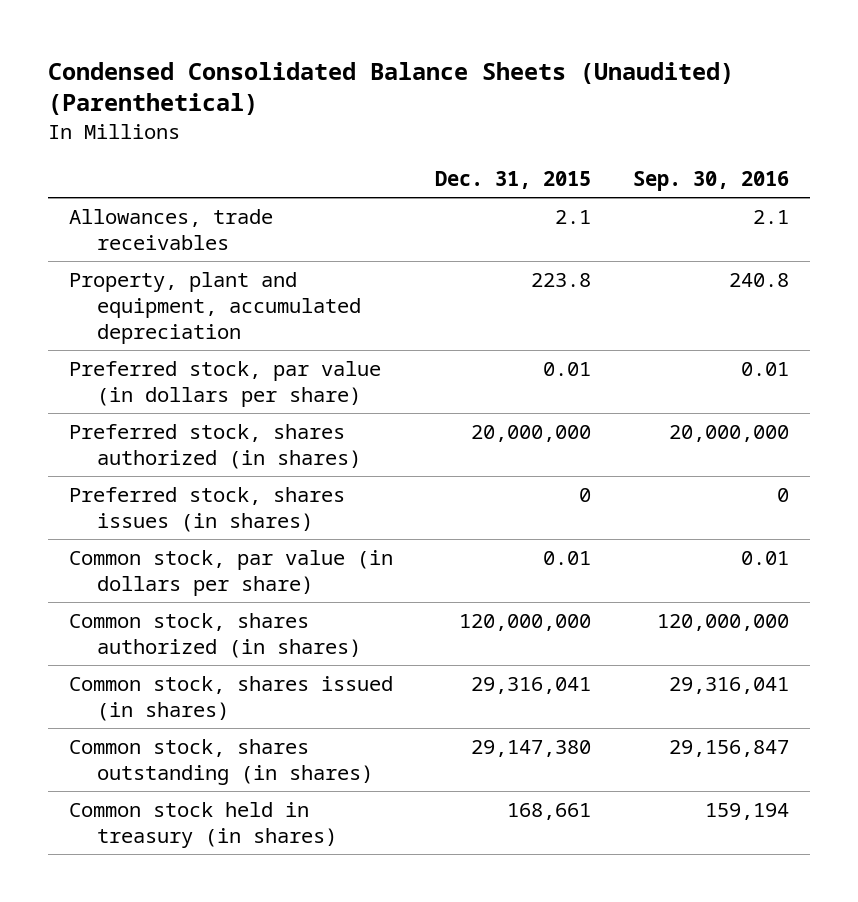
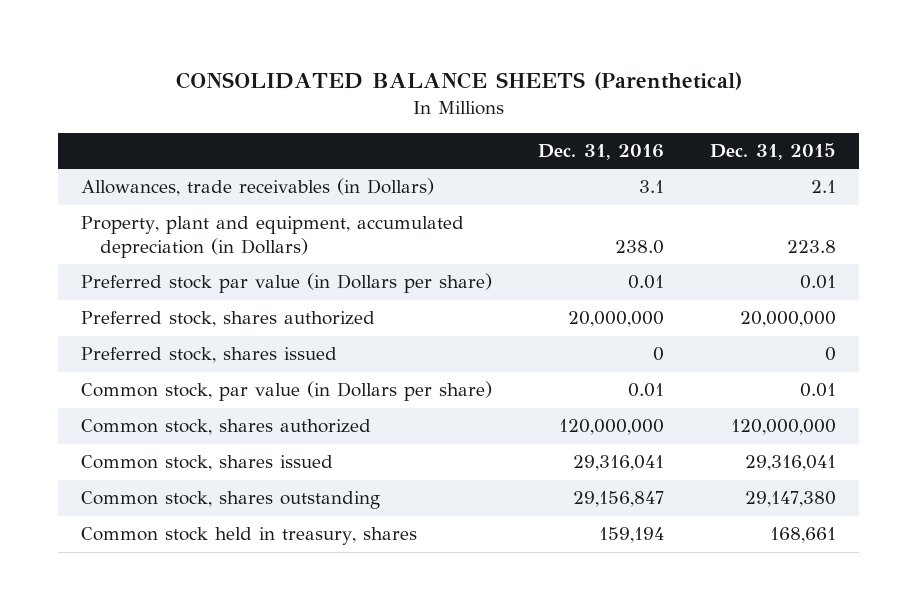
[47,61,734,116] Condensed Consolidated Balance Sheets (Unaudited) (Parenthetical) -> [175,71,742,90] CONSOLIDATED BALANCE SHEETS (Parenthetical)
[633,170,790,191] Sep. 30, 2016 -> none
none -> [538,144,665,161] Dec. 31, 2016
[68,209,273,250] Allowances, trade receivables -> [81,178,435,197] Allowances, trade receivables (in Dollars)
[68,272,361,344] Property, plant and equipment, accumulated depreciation -> [81,216,465,258] Property, plant and equipment, accumulated depreciation (in Dollars)
[68,361,381,407] Preferred stock, par value (in dollars per share) -> [81,273,493,294] Preferred stock par value (in Dollars per share)
[68,424,361,469] Preferred stock, shares authorized (in shares) -> [81,311,376,328] Preferred stock, shares authorized
[68,487,345,532] Preferred stock, shares issues (in shares) -> [81,347,338,364] Preferred stock, shares issued
[68,550,393,596] Common stock, par value (in dollars per share) -> [81,381,493,402] Common stock, par value (in Dollars per share)
[68,613,361,658] Common stock, shares authorized (in shares) -> [81,419,372,436] Common stock, shares authorized
[68,676,393,721] Common stock, shares issued (in shares) -> [81,455,334,472] Common stock, shares issued
[68,739,373,785] Common stock, shares outstanding (in shares) -> [81,491,381,510] Common stock, shares outstanding
[68,802,337,848] Common stock held in treasury (in shares) -> [81,527,418,546] Common stock held in treasury, shares

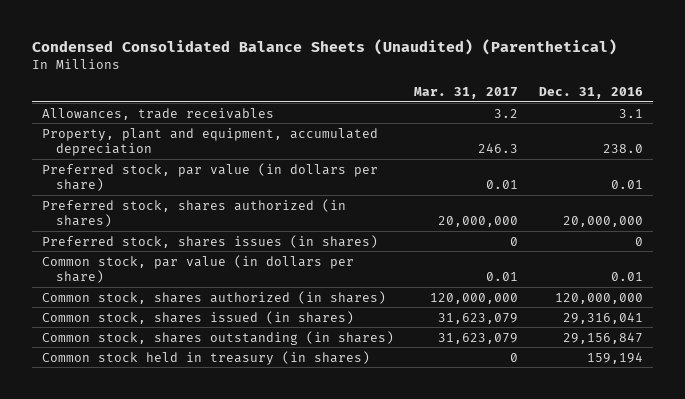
[175,71,742,90] CONSOLIDATED BALANCE SHEETS (Parenthetical) -> [31,38,617,55] Condensed Consolidated Balance Sheets (Unaudited) (Parenthetical)
[710,143,837,161] Dec. 31, 2015 -> none
none -> [414,87,519,100] Mar. 31, 2017
[81,178,435,197] Allowances, trade receivables (in Dollars) -> [42,107,275,120] Allowances, trade receivables
[81,216,465,258] Property, plant and equipment, accumulated depreciation (in Dollars) -> [42,127,379,157] Property, plant and equipment, accumulated depreciation
[81,273,493,294] Preferred stock par value (in Dollars per share) -> [42,162,379,192] Preferred stock, par value (in dollars per share)
[81,311,376,328] Preferred stock, shares authorized -> [42,198,347,228] Preferred stock, shares authorized (in shares)
[81,347,338,364] Preferred stock, shares issued -> [42,234,379,248] Preferred stock, shares issues (in shares)
[81,381,493,402] Common stock, par value (in Dollars per share) -> [42,254,355,284] Common stock, par value (in dollars per share)
[81,419,372,436] Common stock, shares authorized -> [42,290,387,304] Common stock, shares authorized (in shares)
[81,455,334,472] Common stock, shares issued -> [42,310,355,324] Common stock, shares issued (in shares)
[81,491,381,510] Common stock, shares outstanding -> [42,330,395,345] Common stock, shares outstanding (in shares)
[81,527,418,546] Common stock held in treasury, shares -> [42,350,371,365] Common stock held in treasury (in shares)

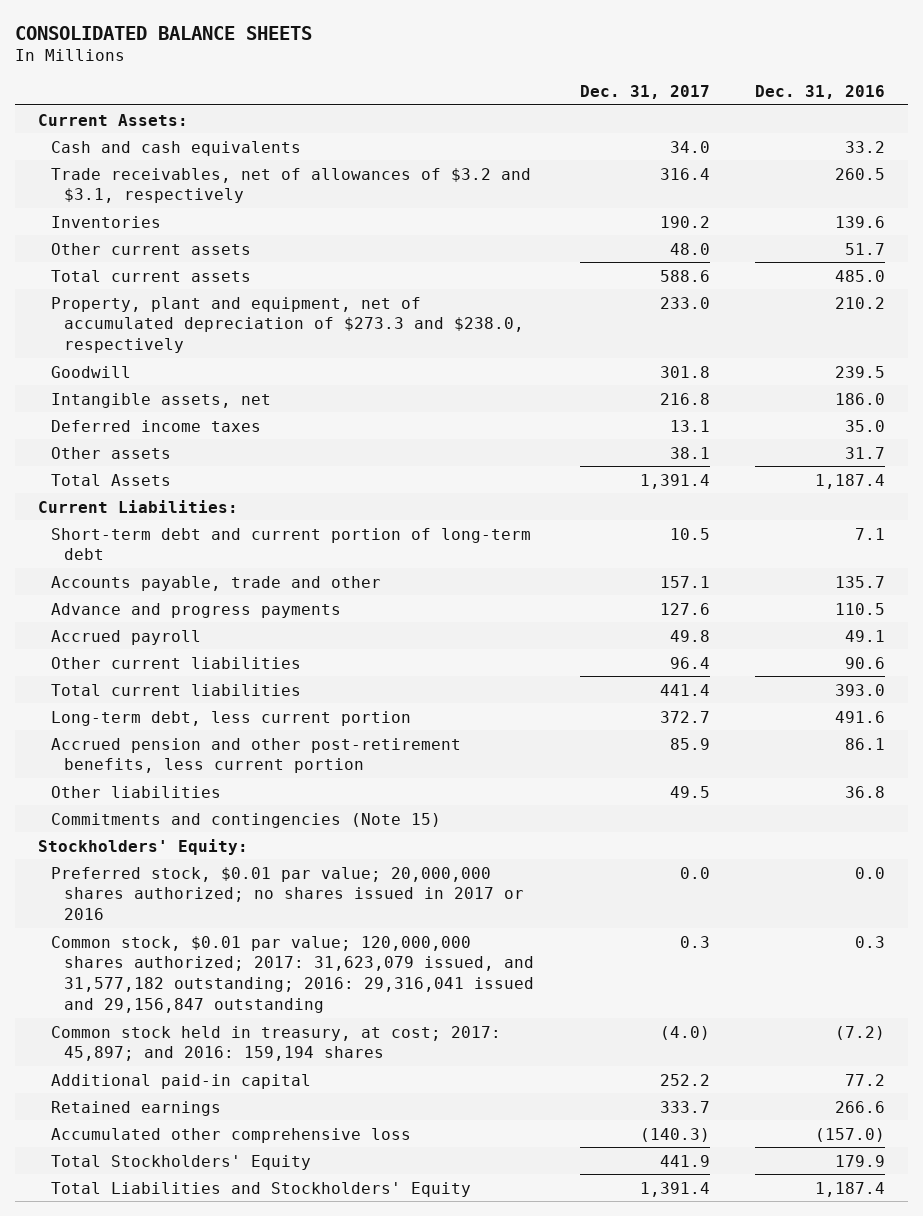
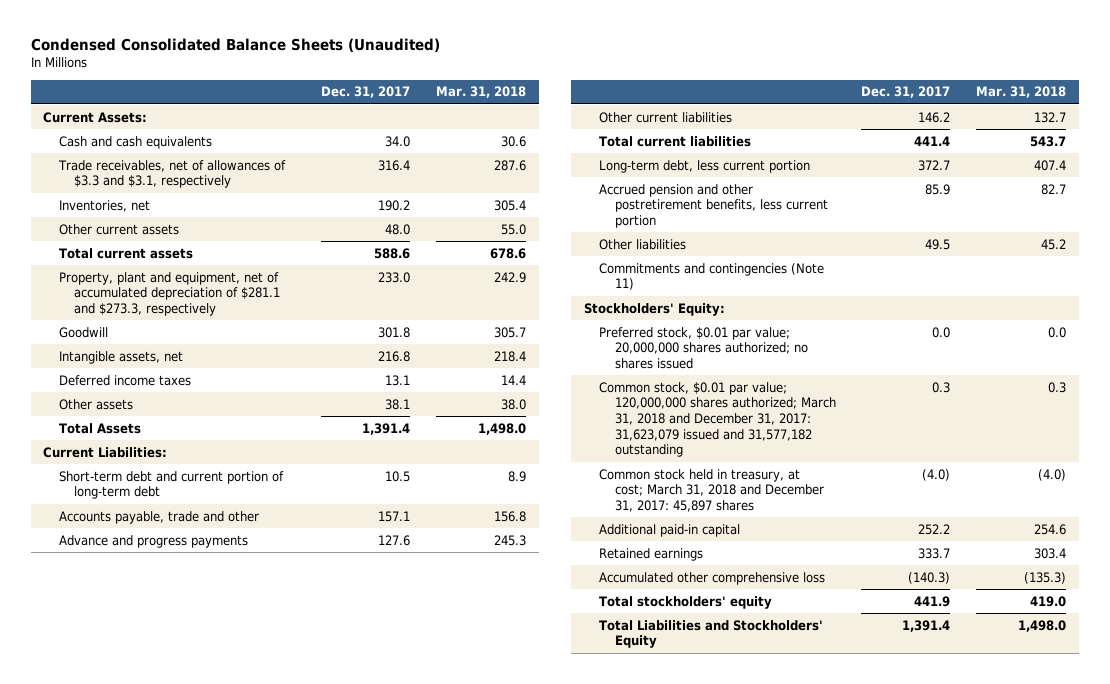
[14,25,312,40] CONSOLIDATED BALANCE SHEETS -> [30,38,440,53] Condensed Consolidated Balance Sheets (Unaudited)
[755,84,886,99] Dec. 31, 2016 -> none
none -> [436,86,527,99] Mar. 31, 2018
[50,167,531,204] Trade receivables, net of allowances of $3.2 and $3.1, respectively -> [57,159,286,189] Trade receivables, net of allowances of $3.3 and $3.1, respectively
[50,215,161,228] Inventories -> [58,199,150,212] Inventories, net
[50,296,524,353] Property, plant and equipment, net of accumulated depreciation of $273.3 and $238.0, respectively -> [58,271,281,316] Property, plant and equipment, net of accumulated depreciation of $281.1 and $273.3, respectively
[50,629,201,645] Accrued payroll -> none
[669,656,710,669] 96.4 -> [918,111,951,123] 146.2
[50,737,461,774] Accrued pension and other post-retirement benefits, less current portion -> [599,183,828,228] Accrued pension and other postretirement benefits, less current portion
[50,812,441,828] Commitments and contingencies (Note 15) -> [599,262,825,291] Commitments and contingencies (Note 11)
[50,866,524,920] Preferred stock, $0.01 par value; 20,000,000 shares authorized; no shares issued in 2017 or 2016 -> [599,326,808,369] Preferred stock, $0.01 par value; 20,000,000 shares authorized; no shares issued
[50,935,534,1013] Common stock, $0.01 par value; 120,000,000 shares authorized; 2017: 31,623,079 issued, and 31,577,182 outstanding; 2016: 29,316,041 issued and 29,156,847 outstanding -> [599,381,836,458] Common stock, $0.01 par value; 120,000,000 shares authorized; March 31, 2018 and December 31, 2017: 31,623,079 issued and 31,577,182 outstanding
[50,1025,501,1062] Common stock held in treasury, at cost; 2017: 45,897; and 2016: 159,194 shares -> [599,468,824,512] Common stock held in treasury, at cost; March 31, 2018 and December 31, 2017: 45,897 shares
[50,1154,311,1170] Total Stockholders' Equity -> [599,595,773,609] Total stockholders' equity

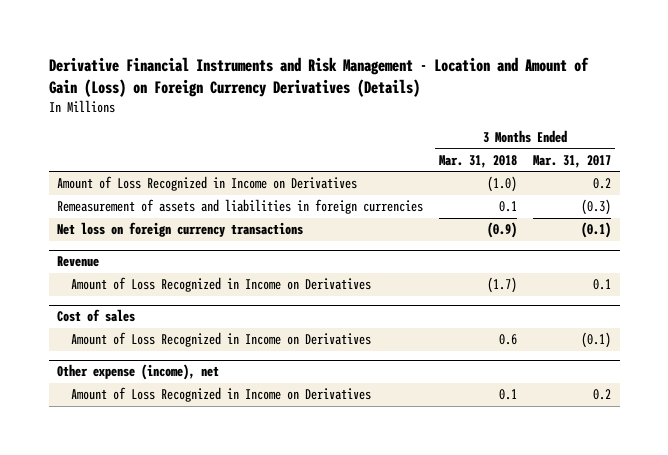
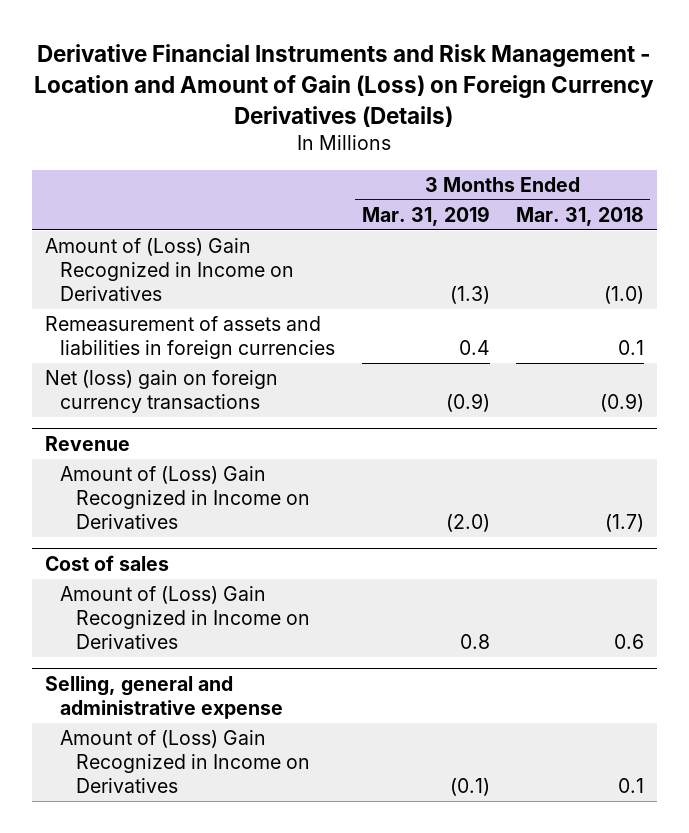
[533,155,612,169] Mar. 31, 2017 -> none
none -> [361,205,490,226] Mar. 31, 2019
[56,176,357,192] Amount of Loss Recognized in Income on Derivatives -> [44,238,295,301] Amount of (Loss) Gain Recognized in Income on Derivatives
[56,222,303,238] Net loss on foreign currency transactions -> [44,370,278,413] Net (loss) gain on foreign currency transactions
[71,277,372,293] Amount of Loss Recognized in Income on Derivatives -> [60,466,310,529] Amount of (Loss) Gain Recognized in Income on Derivatives
[71,332,372,348] Amount of Loss Recognized in Income on Derivatives -> [60,586,310,649] Amount of (Loss) Gain Recognized in Income on Derivatives
[56,364,219,381] Other expense (income), net -> [44,676,284,719] Selling, general and administrative expense
[71,387,372,403] Amount of Loss Recognized in Income on Derivatives -> [60,730,310,793] Amount of (Loss) Gain Recognized in Income on Derivatives

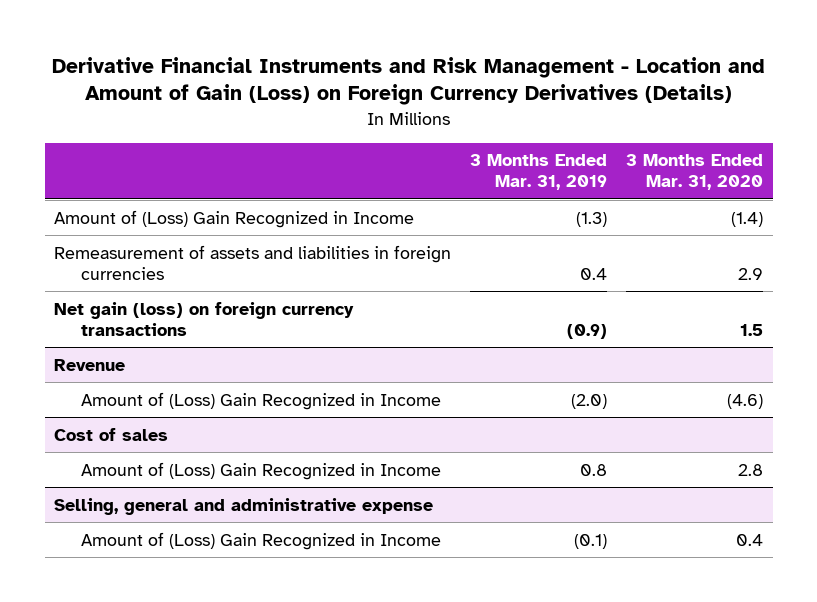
[515,206,644,226] Mar. 31, 2018 -> none
none -> [626,154,764,191] 3 Months Ended Mar. 31, 2020
[44,238,295,301] Amount of (Loss) Gain Recognized in Income on Derivatives -> [54,209,415,228] Amount of (Loss) Gain Recognized in Income
[44,370,278,413] Net (loss) gain on foreign currency transactions -> [54,301,355,336] Net gain (loss) on foreign currency transactions
[60,466,310,529] Amount of (Loss) Gain Recognized in Income on Derivatives -> [80,391,441,410] Amount of (Loss) Gain Recognized in Income
[60,586,310,649] Amount of (Loss) Gain Recognized in Income on Derivatives -> [80,461,441,480] Amount of (Loss) Gain Recognized in Income
[60,730,310,793] Amount of (Loss) Gain Recognized in Income on Derivatives -> [80,531,441,550] Amount of (Loss) Gain Recognized in Income

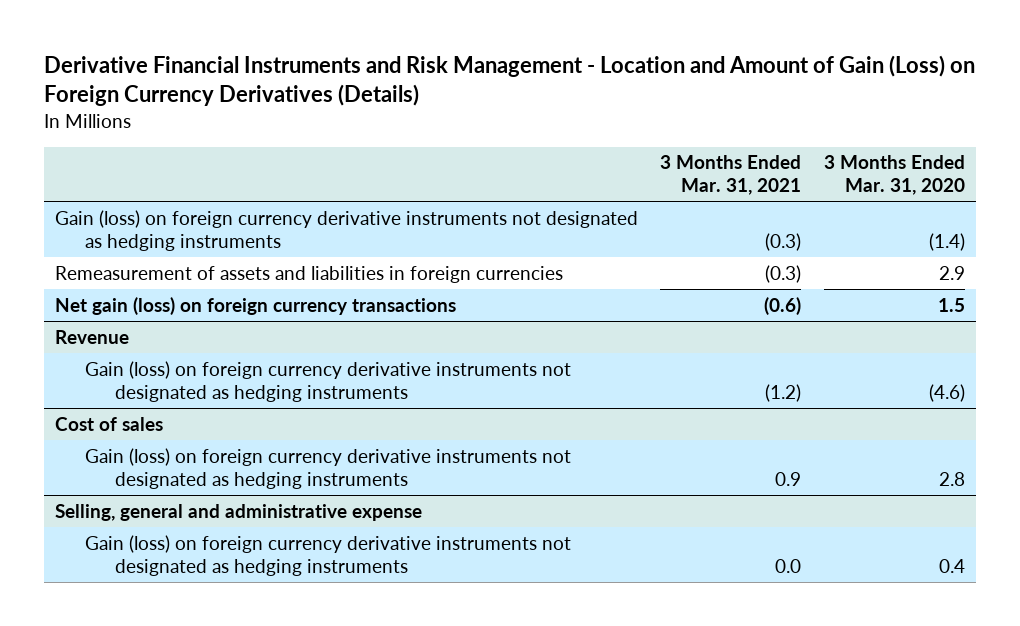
[470,154,608,191] 3 Months Ended Mar. 31, 2019 -> none
none -> [660,155,802,196] 3 Months Ended Mar. 31, 2021
[54,209,415,228] Amount of (Loss) Gain Recognized in Income -> [55,209,639,251] Gain (loss) on foreign currency derivative instruments not designated as hedging instruments
[80,391,441,410] Amount of (Loss) Gain Recognized in Income -> [84,360,571,402] Gain (loss) on foreign currency derivative instruments not designated as hedging instruments
[80,461,441,480] Amount of (Loss) Gain Recognized in Income -> [84,447,571,489] Gain (loss) on foreign currency derivative instruments not designated as hedging instruments
[80,531,441,550] Amount of (Loss) Gain Recognized in Income -> [84,534,571,576] Gain (loss) on foreign currency derivative instruments not designated as hedging instruments

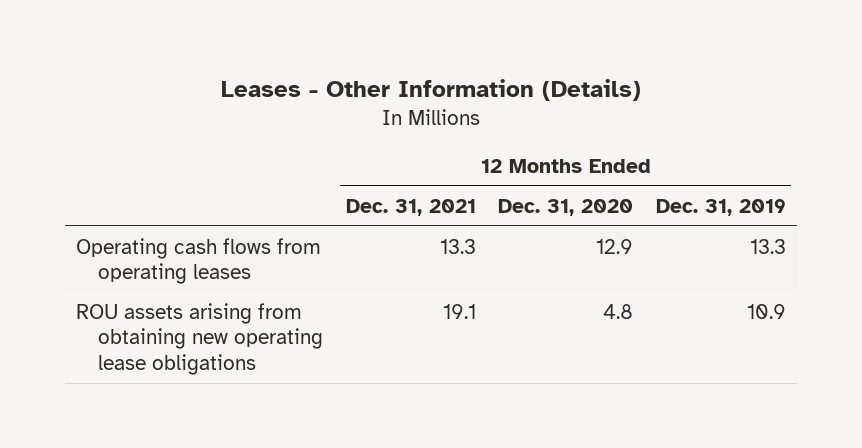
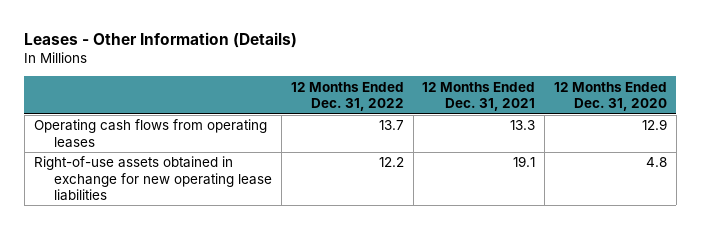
[655,198,786,216] Dec. 31, 2019 -> none
none -> [290,81,404,112] 12 Months Ended Dec. 31, 2022
[76,303,324,375] ROU assets arising from obtaining new operating lease obligations -> [33,156,273,201] Right-of-use assets obtained in exchange for new operating lease liabilities

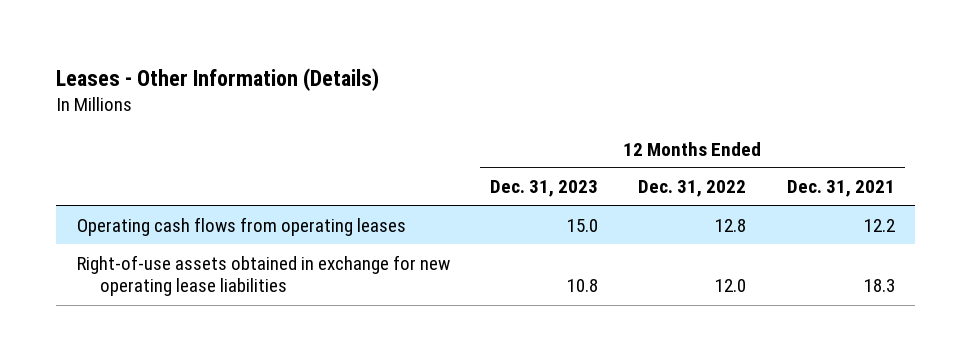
[553,81,667,112] 12 Months Ended Dec. 31, 2020 -> none
none -> [489,180,598,198] Dec. 31, 2023
[378,120,404,131] 13.7 -> [715,218,747,232] 12.8
[510,120,536,131] 13.3 -> [863,218,895,232] 12.2
[378,157,404,168] 12.2 -> [715,279,747,293] 12.0
[513,156,536,168] 19.1 -> [863,279,895,293] 18.3

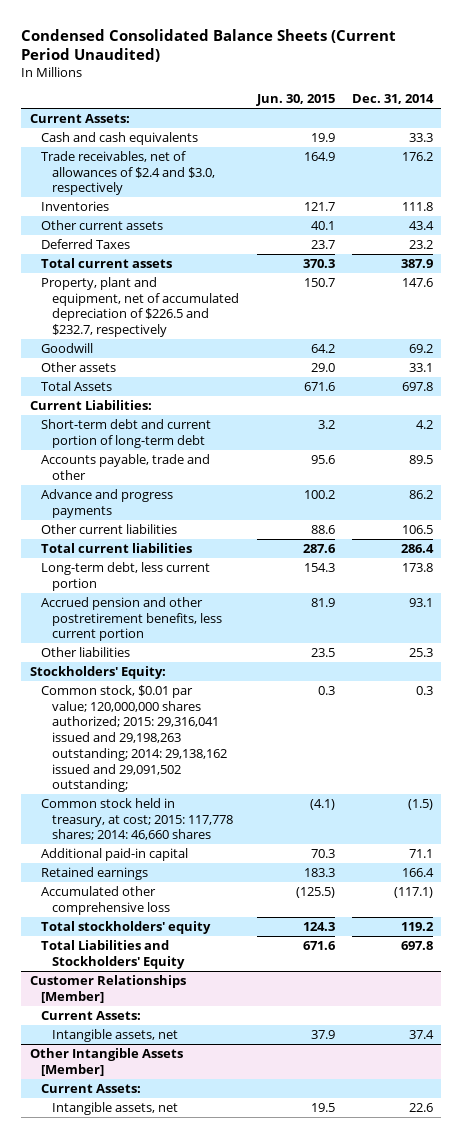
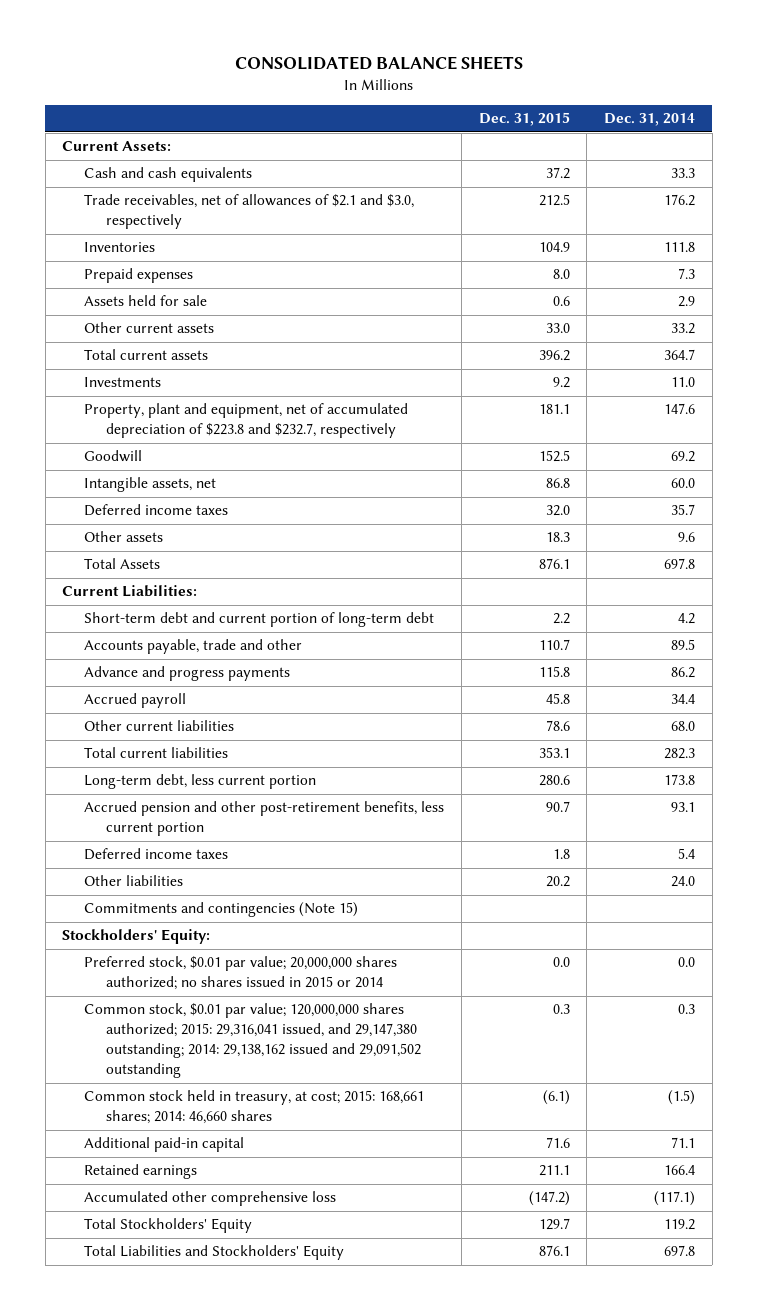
[21,28,397,62] Condensed Consolidated Balance Sheets (Current Period Unaudited) -> [234,55,523,70] CONSOLIDATED BALANCE SHEETS
[255,94,335,107] Jun. 30, 2015 -> none
none -> [478,112,570,127] Dec. 31, 2015
[41,150,216,196] Trade receivables, net of allowances of $2.4 and $3.0, respectively -> [84,194,415,230] Trade receivables, net of allowances of $2.1 and $3.0, respectively
[41,238,131,249] Deferred Taxes -> none
none -> [84,268,194,284] Prepaid expenses
none -> [84,295,208,307] Assets held for sale
[408,220,434,230] 43.4 -> [671,323,696,335] 33.2
[400,258,433,268] 387.9 -> [664,349,696,361] 364.7
none -> [84,377,162,388] Investments
[41,276,240,338] Property, plant and equipment, net of accumulated depreciation of $226.5 and $232.7, respectively -> [84,403,409,439] Property, plant and equipment, net of accumulated depreciation of $223.8 and $232.7, respectively
none -> [84,477,217,493] Intangible assets, net
none -> [84,504,229,517] Deferred income taxes
[408,362,433,372] 33.1 -> [678,532,696,543] 9.6
none -> [84,693,187,709] Accrued payroll
[401,524,433,534] 106.5 -> [671,721,696,732] 68.0
[400,543,434,553] 286.4 -> [664,748,696,760] 282.3
[41,596,223,642] Accrued pension and other postretirement benefits, less current portion -> [84,801,445,837] Accrued pension and other post-retirement benefits, less current portion
none -> [84,848,229,861] Deferred income taxes
[408,647,433,657] 25.3 -> [671,876,696,888] 24.0
none -> [84,902,359,918] Commitments and contingencies (Note 15)
none -> [84,956,398,991] Preferred stock, $0.01 par value; 20,000,000 shares authorized; no shares issued in 2015 or 2014
[41,684,228,793] Common stock, $0.01 par value; 120,000,000 shares authorized; 2015: 29,316,041 issued and 29,198,263 outstanding; 2014: 29,138,162 issued and 29,091,502 outstanding; -> [84,1003,422,1079] Common stock, $0.01 par value; 120,000,000 shares authorized; 2015: 29,316,041 issued, and 29,147,380 outstanding; 2014: 29,138,162 issued and 29,091,502 outstanding
[41,797,234,841] Common stock held in treasury, at cost; 2015: 117,778 shares; 2014: 46,660 shares -> [84,1090,425,1125] Common stock held in treasury, at cost; 2015: 168,661 shares; 2014: 46,660 shares
[41,920,212,934] Total stockholders' equity -> [84,1218,253,1234] Total Stockholders' Equity
[29,974,186,1003] Customer Relationships [Member] -> none
[41,1010,142,1020] Current Assets: -> none
[52,1028,179,1042] Intangible assets, net -> none
[29,1047,183,1076] Other Intangible Assets [Member] -> none
[41,1083,142,1093] Current Assets: -> none
[52,1101,179,1115] Intangible assets, net -> none

